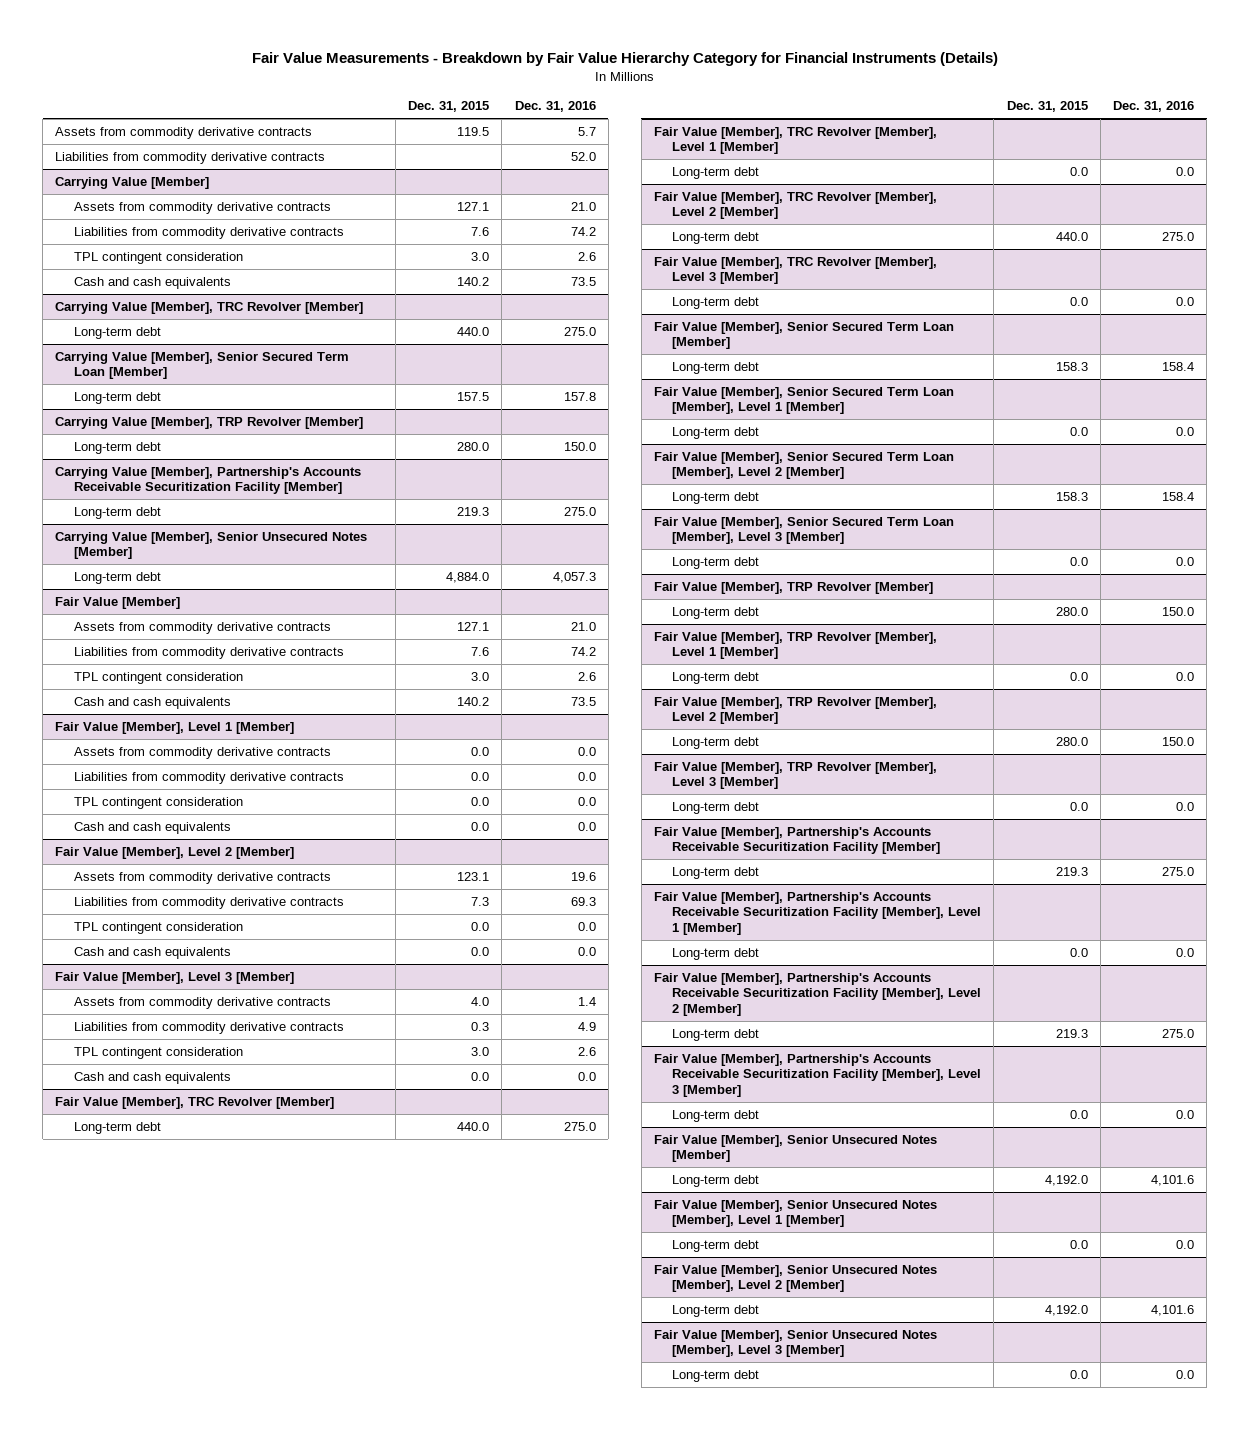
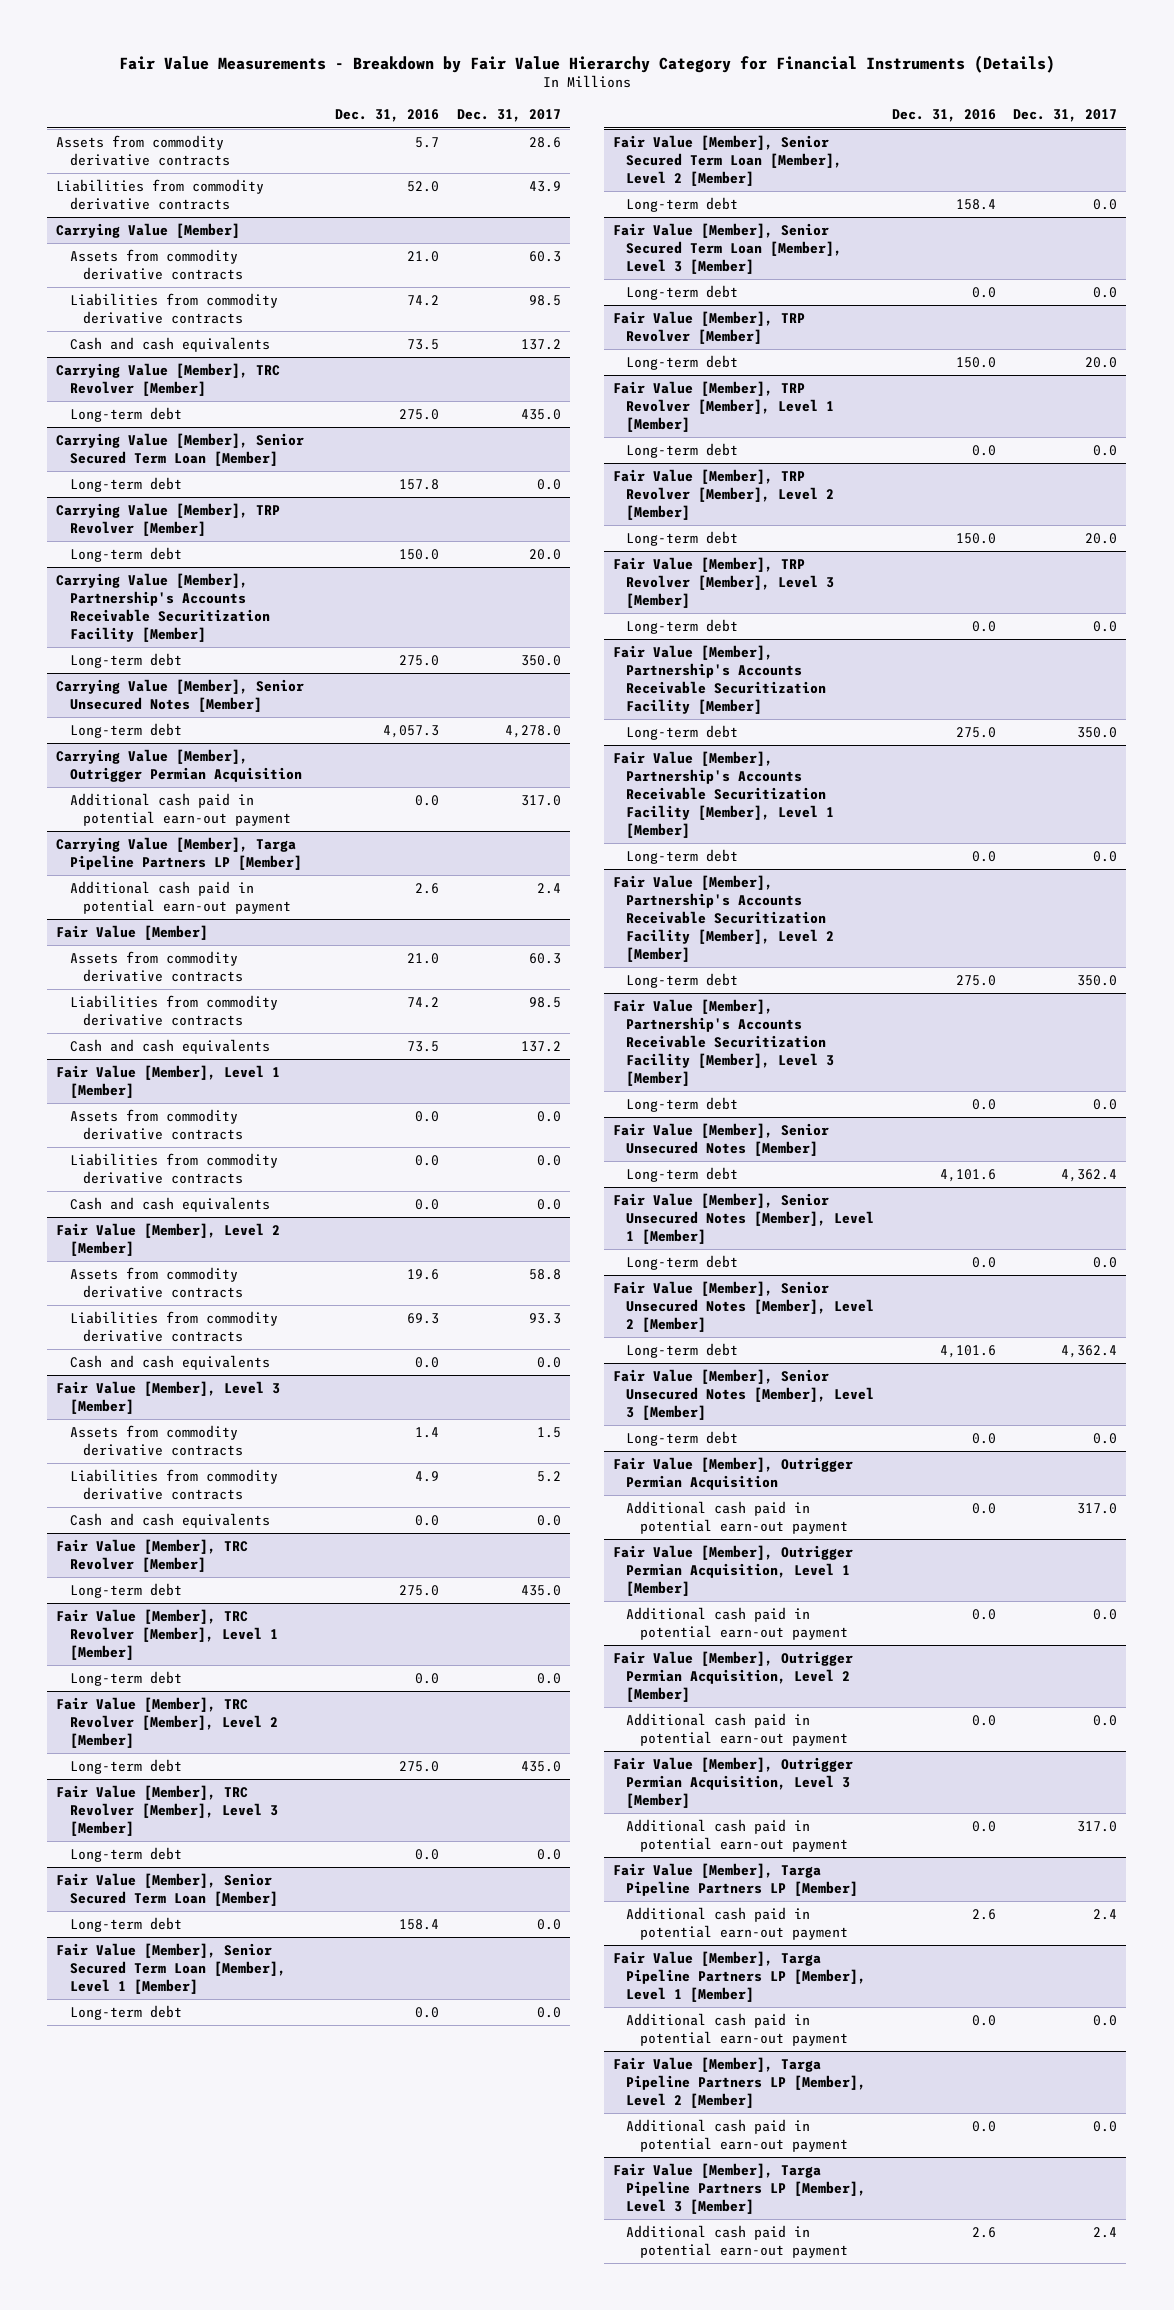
[408,101,490,113] Dec. 31, 2015 -> none
none -> [456,109,561,123] Dec. 31, 2017
[73,251,243,264] TPL contingent consideration -> none
none -> [56,749,302,783] Carrying Value [Member], Outrigger Permian Acquisition
none -> [69,793,291,827] Additional cash paid in potential earn-out payment
none -> [56,837,302,871] Carrying Value [Member], Targa Pipeline Partners LP [Member]
none -> [69,881,291,915] Additional cash paid in potential earn-out payment
[73,671,243,684] TPL contingent consideration -> none
[73,796,243,809] TPL contingent consideration -> none
[73,921,243,934] TPL contingent consideration -> none
[73,1046,243,1059] TPL contingent consideration -> none
none -> [612,1457,853,1491] Fair Value [Member], Outrigger Permian Acquisition
none -> [626,1501,848,1535] Additional cash paid in potential earn-out payment
none -> [612,1545,853,1596] Fair Value [Member], Outrigger Permian Acquisition, Level 1 [Member]
none -> [626,1607,848,1641] Additional cash paid in potential earn-out payment
none -> [612,1651,853,1702] Fair Value [Member], Outrigger Permian Acquisition, Level 2 [Member]
none -> [626,1713,848,1747] Additional cash paid in potential earn-out payment
none -> [612,1757,853,1808] Fair Value [Member], Outrigger Permian Acquisition, Level 3 [Member]
none -> [626,1819,848,1853] Additional cash paid in potential earn-out payment
none -> [612,1863,859,1897] Fair Value [Member], Targa Pipeline Partners LP [Member]
none -> [626,1907,848,1941] Additional cash paid in potential earn-out payment
none -> [612,1951,867,2002] Fair Value [Member], Targa Pipeline Partners LP [Member], Level 1 [Member]
none -> [626,2013,848,2047] Additional cash paid in potential earn-out payment
none -> [612,2057,867,2108] Fair Value [Member], Targa Pipeline Partners LP [Member], Level 2 [Member]
none -> [626,2119,848,2153] Additional cash paid in potential earn-out payment
none -> [612,2163,867,2214] Fair Value [Member], Targa Pipeline Partners LP [Member], Level 3 [Member]
none -> [626,2225,848,2259] Additional cash paid in potential earn-out payment

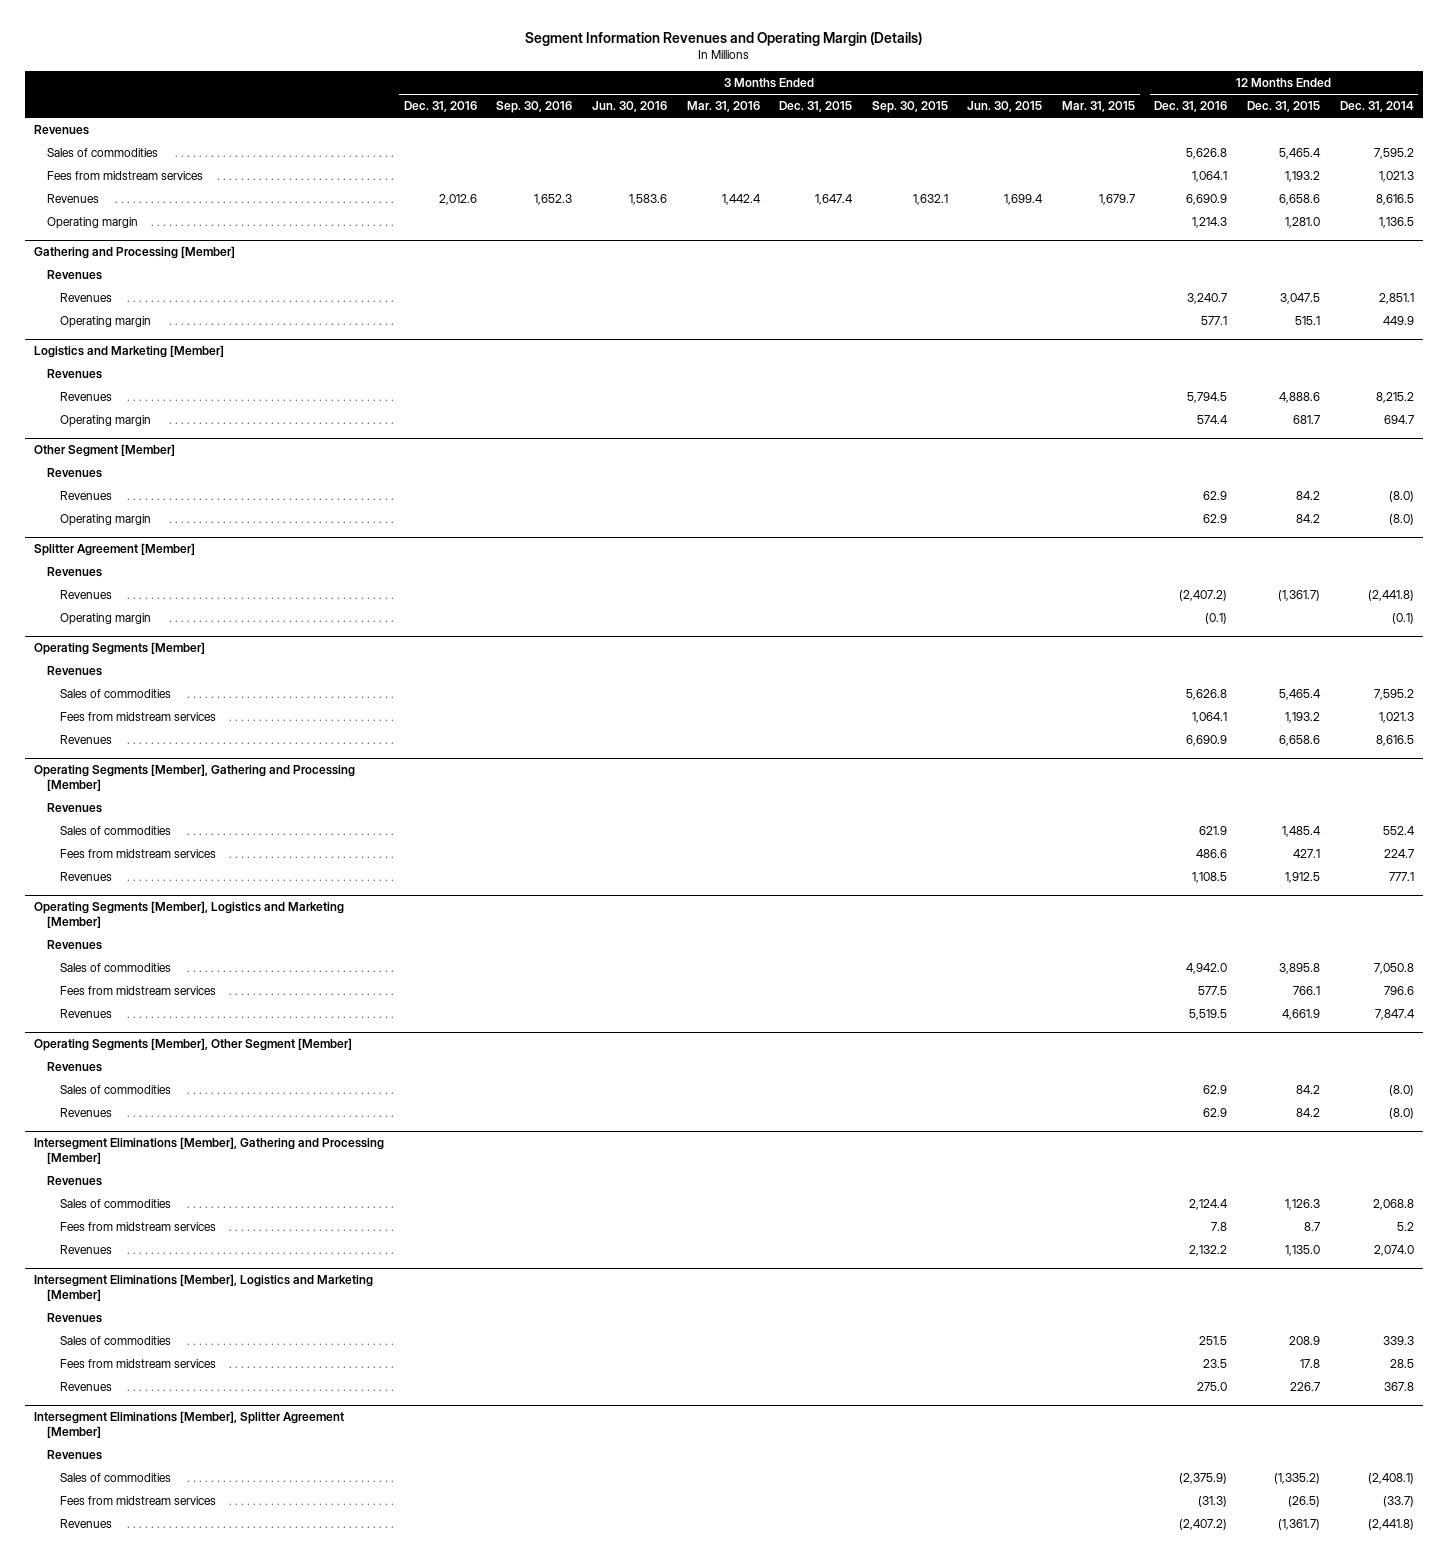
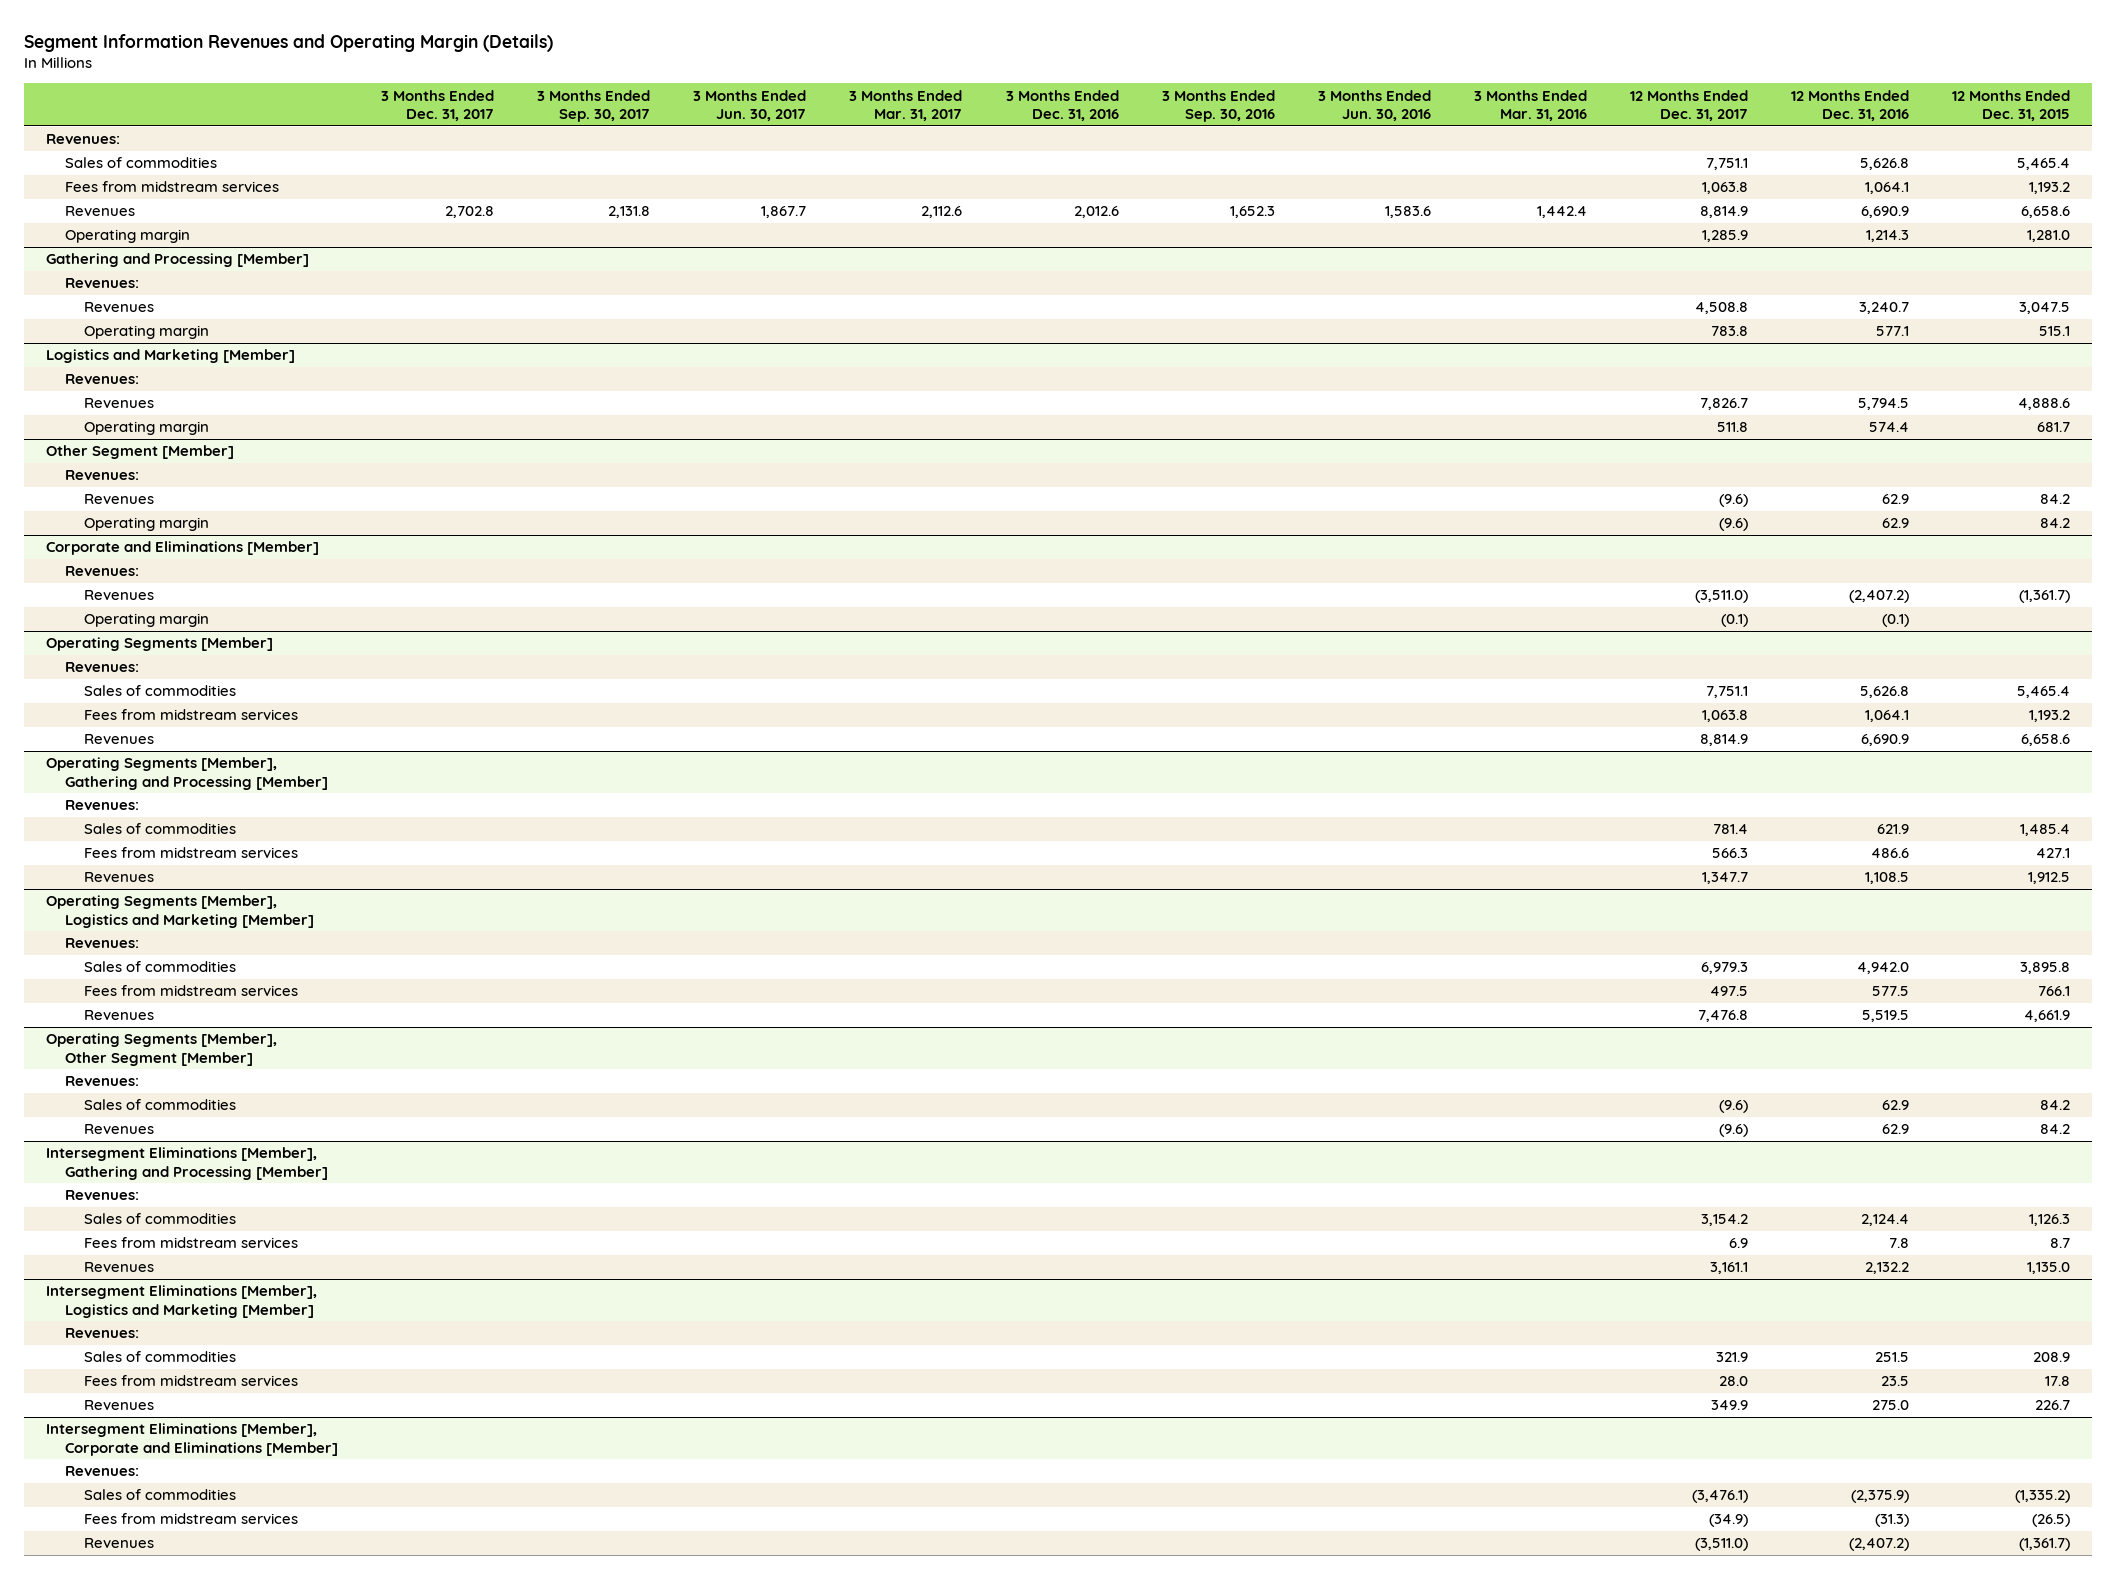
[779,100,853,112] Dec. 31, 2015 -> none
[871,100,948,113] Sep. 30, 2015 -> none
[967,100,1043,112] Jun. 30, 2015 -> none
[1061,100,1135,112] Mar. 31, 2015 -> none
[1339,100,1414,112] Dec. 31, 2014 -> none
none -> [381,89,495,122] 3 Months Ended Dec. 31, 2017
none -> [537,89,651,123] 3 Months Ended Sep. 30, 2017
none -> [693,89,807,122] 3 Months Ended Jun. 30, 2017
none -> [849,89,963,122] 3 Months Ended Mar. 31, 2017
none -> [1630,89,1749,122] 12 Months Ended Dec. 31, 2017
[34,124,90,135] Revenues -> [45,134,120,145] Revenues:
[47,269,103,280] Revenues -> [64,278,139,289] Revenues:
[47,368,103,379] Revenues -> [64,374,139,385] Revenues:
[47,467,103,478] Revenues -> [64,470,139,481] Revenues:
[34,543,196,557] Splitter Agreement [Member] -> none
none -> [45,541,319,556] Corporate and Eliminations [Member]
[47,566,103,577] Revenues -> [64,566,139,577] Revenues:
[47,665,103,676] Revenues -> [64,662,139,673] Revenues:
[47,802,103,813] Revenues -> [64,800,139,811] Revenues:
[47,939,103,950] Revenues -> [64,938,139,949] Revenues:
[47,1061,103,1072] Revenues -> [64,1076,139,1087] Revenues:
[47,1175,103,1186] Revenues -> [64,1190,139,1201] Revenues:
[47,1312,103,1323] Revenues -> [64,1328,139,1339] Revenues:
[34,1411,345,1438] Intersegment Eliminations [Member], Splitter Agreement [Member] -> none
none -> [45,1423,338,1456] Intersegment Eliminations [Member], Corporate and Eliminations [Member]
[47,1449,103,1460] Revenues -> [64,1466,139,1477] Revenues:

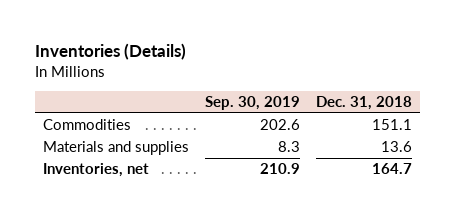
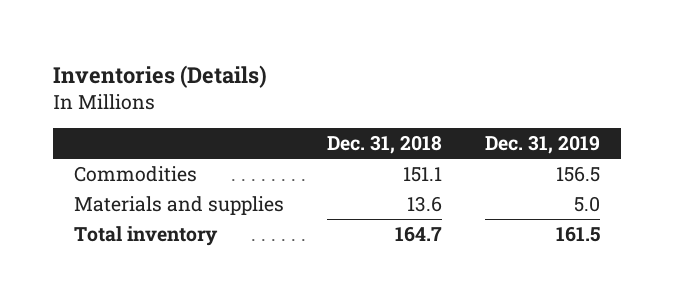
[204,95,300,110] Sep. 30, 2019 -> none
none -> [484,135,600,155] Dec. 31, 2019
[42,163,149,178] Inventories, net -> [74,226,219,247] Total inventory

